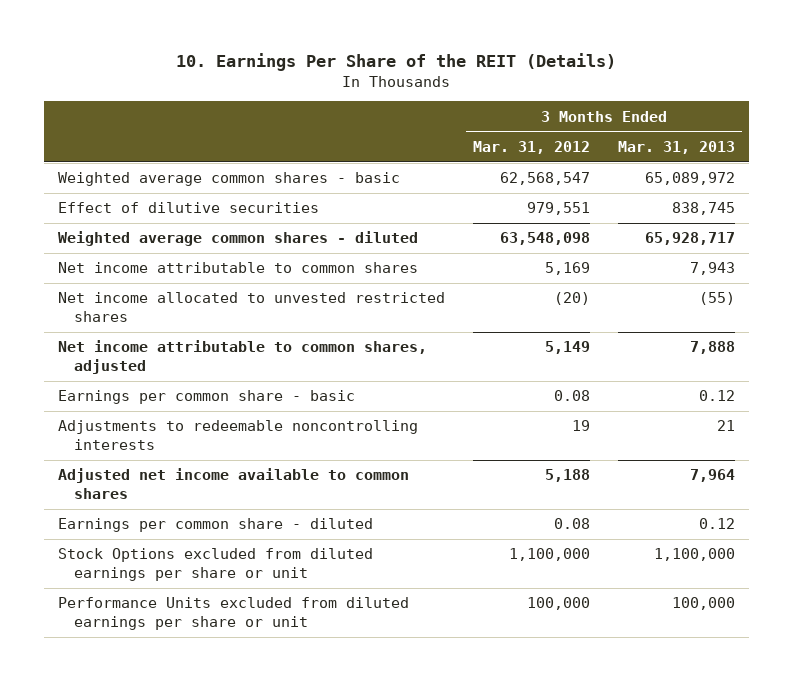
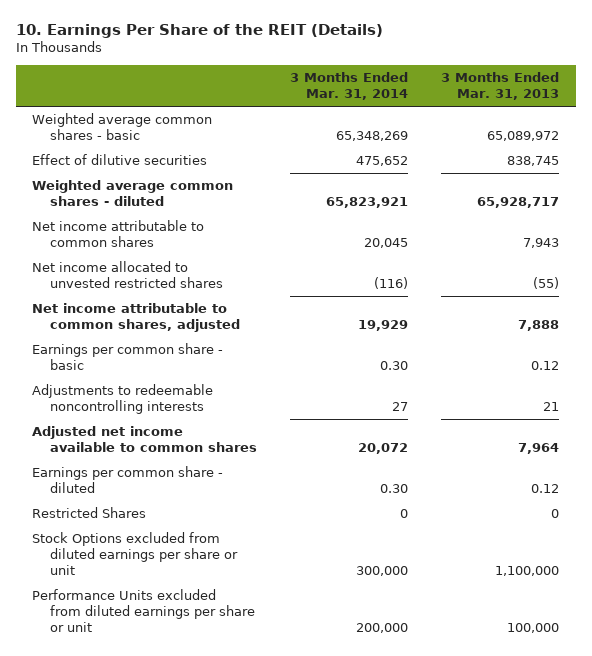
[472,140,590,154] Mar. 31, 2012 -> none
none -> [290,72,409,101] 3 Months Ended Mar. 31, 2014
none -> [32,507,147,519] Restricted Shares

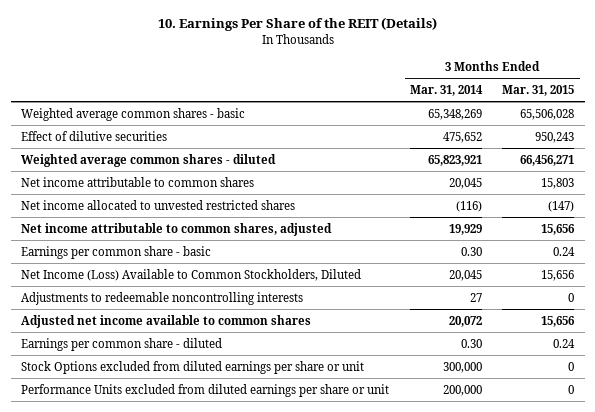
[441,72,560,101] 3 Months Ended Mar. 31, 2013 -> none
none -> [502,85,575,97] Mar. 31, 2015
none -> [20,268,361,281] Net Income (Loss) Available to Common Stockholders, Diluted
[32,507,147,519] Restricted Shares -> none

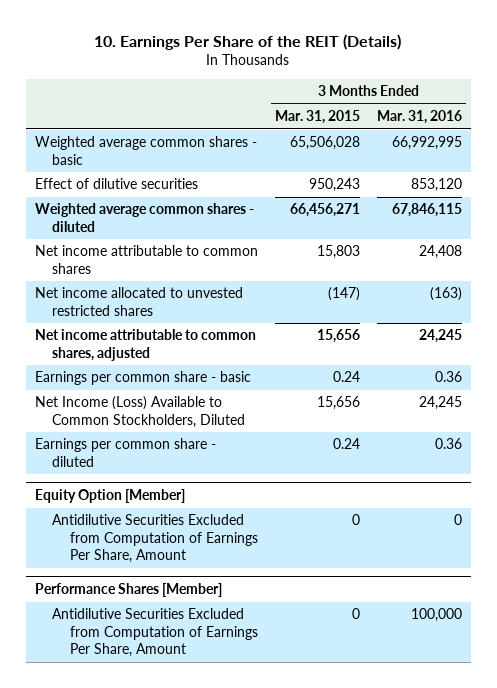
[409,85,483,97] Mar. 31, 2014 -> none
none -> [377,110,463,125] Mar. 31, 2016
[20,291,303,305] Adjustments to redeemable noncontrolling interests -> none
[20,314,311,328] Adjusted net income available to common shares -> none
[20,360,364,374] Stock Options excluded from diluted earnings per share or unit -> none
[20,383,389,397] Performance Units excluded from diluted earnings per share or unit -> none
none -> [34,489,185,504] Equity Option [Member]
none -> [52,514,258,564] Antidilutive Securities Excluded from Computation of Earnings Per Share, Amount
none -> [34,583,222,598] Performance Shares [Member]
none -> [52,608,258,658] Antidilutive Securities Excluded from Computation of Earnings Per Share, Amount

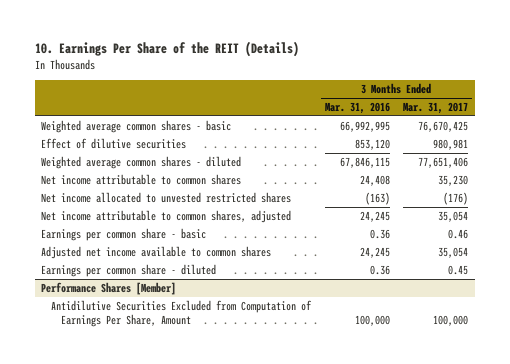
[275,110,361,125] Mar. 31, 2015 -> none
none -> [403,101,469,114] Mar. 31, 2017
[34,396,246,428] Net Income (Loss) Available to Common Stockholders, Diluted -> [41,245,272,259] Adjusted net income available to common shares
[34,489,185,504] Equity Option [Member] -> none
[52,514,258,564] Antidilutive Securities Excluded from Computation of Earnings Per Share, Amount -> none

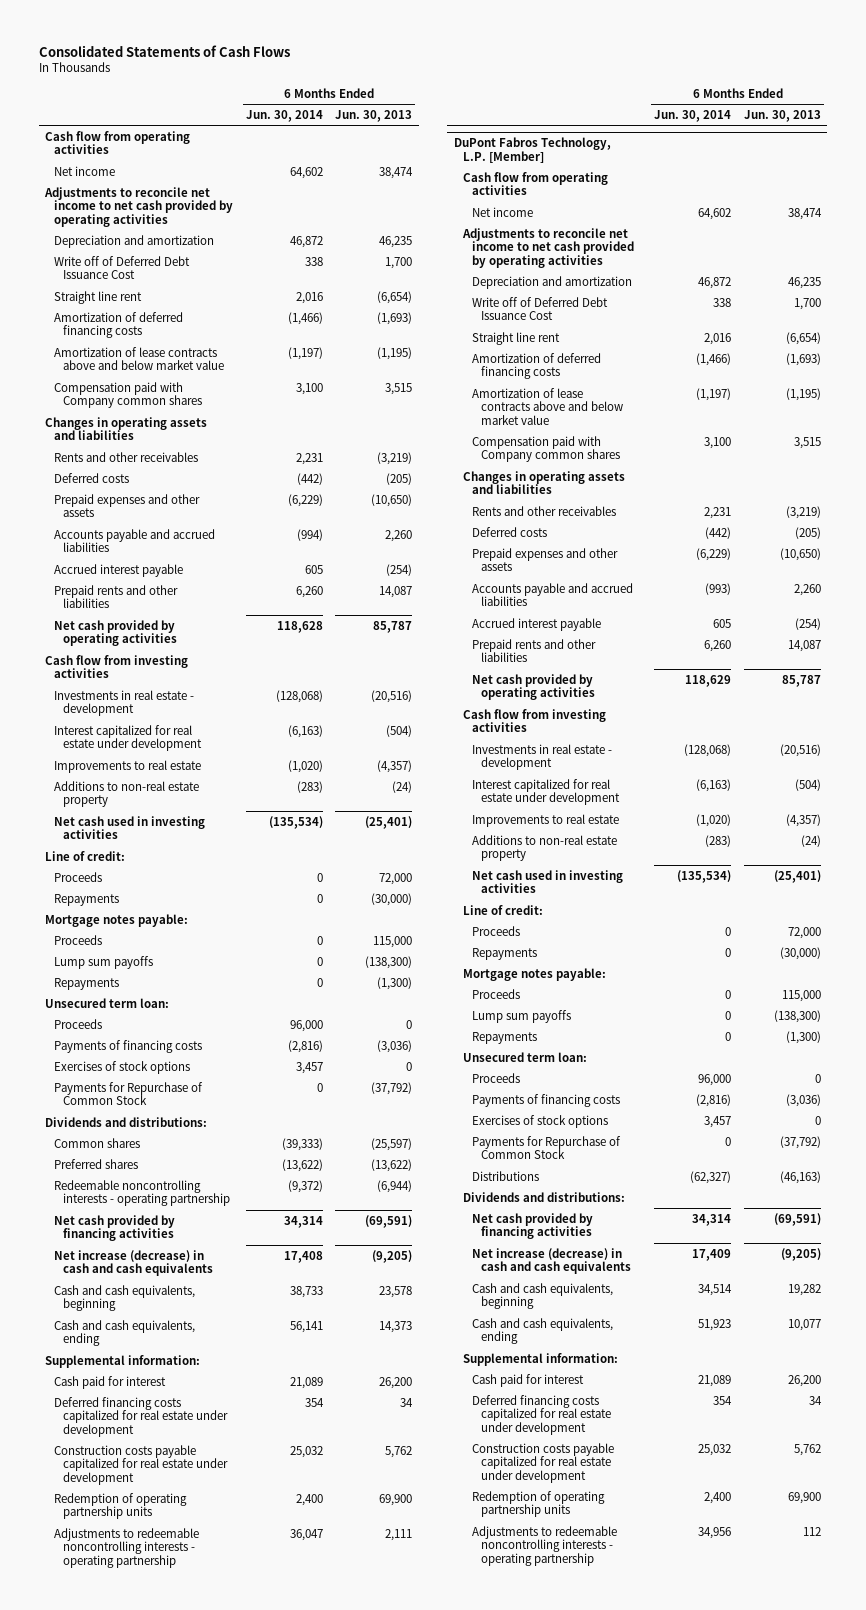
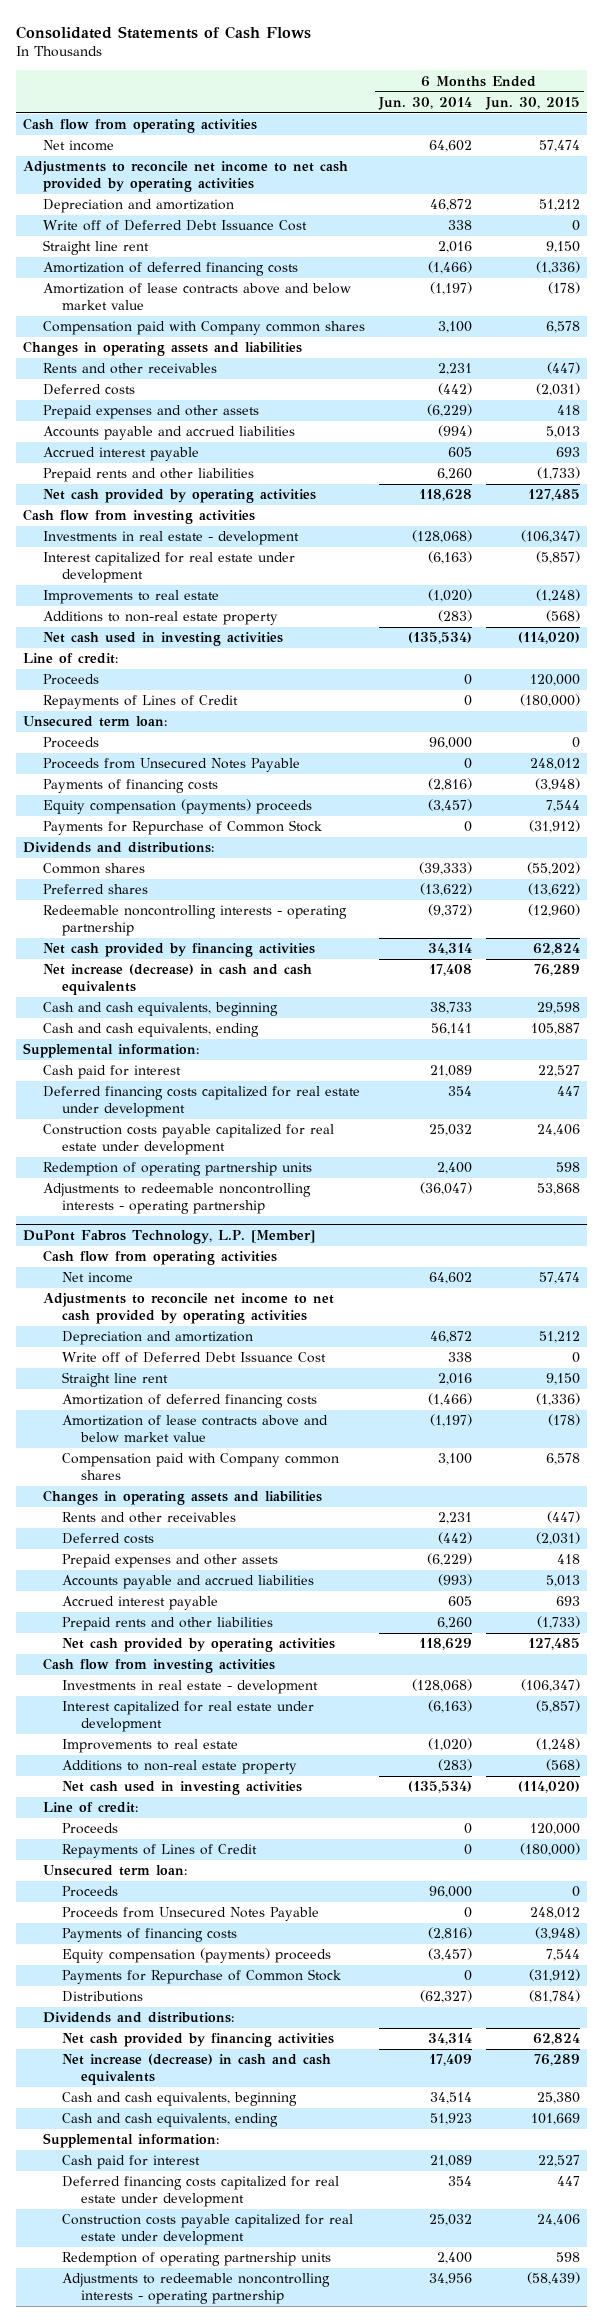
[335,109,413,122] Jun. 30, 2013 -> none
none -> [485,97,581,111] Jun. 30, 2015
[45,913,189,927] Mortgage notes payable: -> none
[54,934,103,945] Proceeds -> none
[54,955,154,969] Lump sum payoffs -> none
[54,977,120,990] Repayments -> none
[54,893,120,906] Repayments -> [42,695,238,710] Repayments of Lines of Credit
none -> [42,758,300,773] Proceeds from Unsecured Notes Payable
[54,1060,191,1074] Exercises of stock options -> none
none -> [42,799,312,815] Equity compensation (payments) proceeds
[289,1528,323,1541] 36,047 -> [419,1182,472,1196] (36,047)
[462,967,606,981] Mortgage notes payable: -> none
[471,988,520,999] Proceeds -> none
[471,1009,571,1023] Lump sum payoffs -> none
[471,1031,537,1044] Repayments -> none
[471,947,537,960] Repayments -> [61,1844,257,1859] Repayments of Lines of Credit
none -> [61,1907,319,1922] Proceeds from Unsecured Notes Payable
[471,1114,608,1128] Exercises of stock options -> none
none -> [61,1948,331,1964] Equity compensation (payments) proceeds

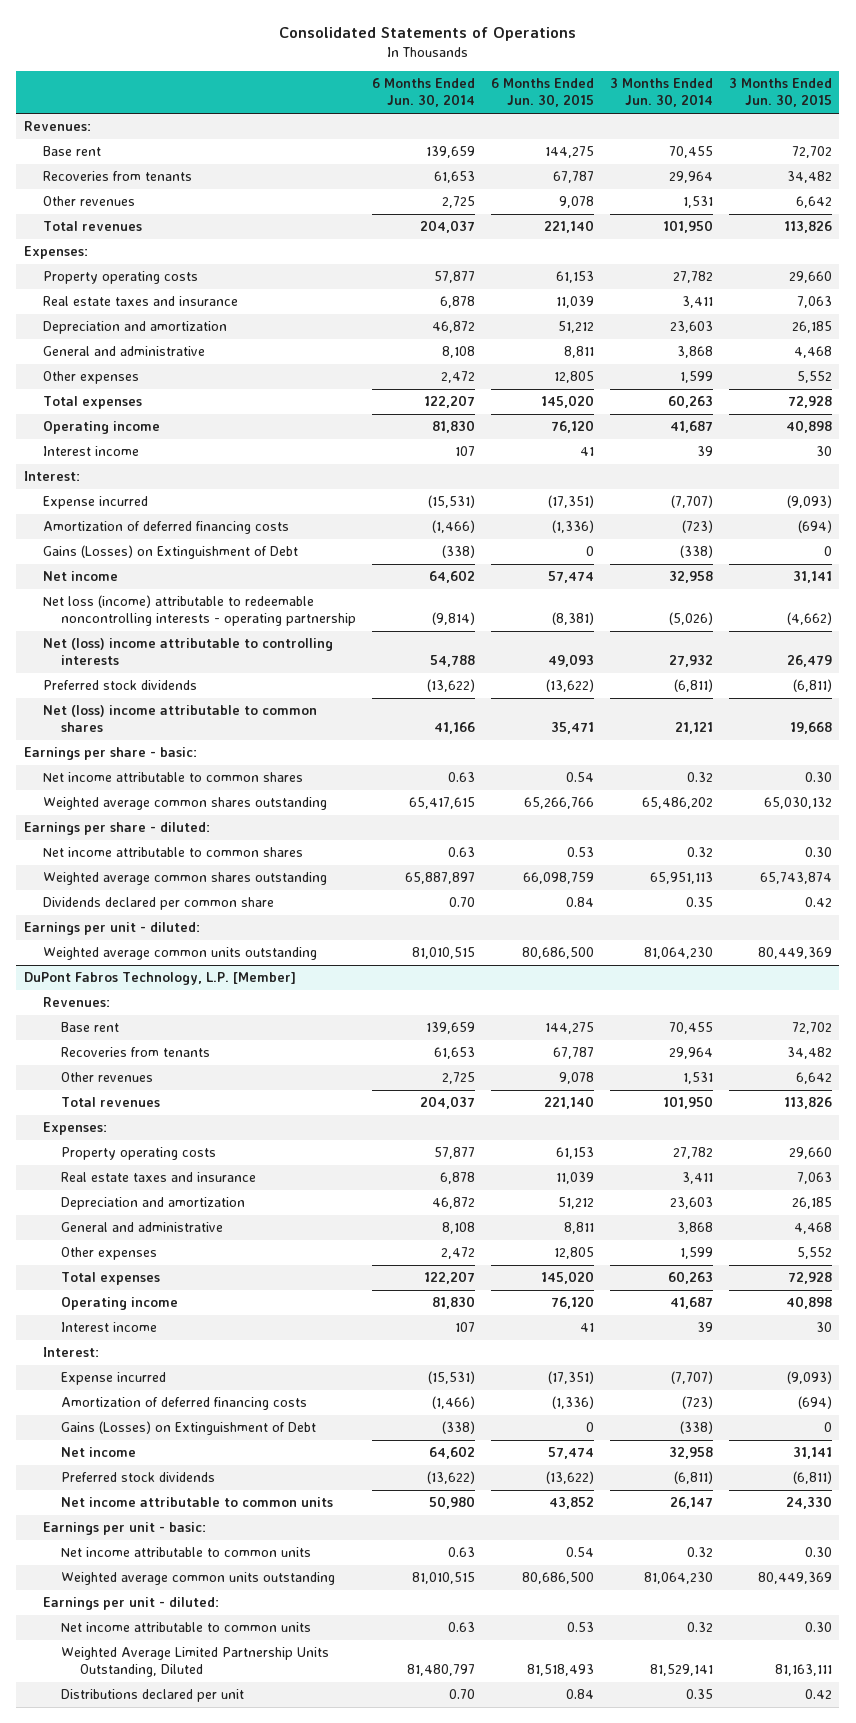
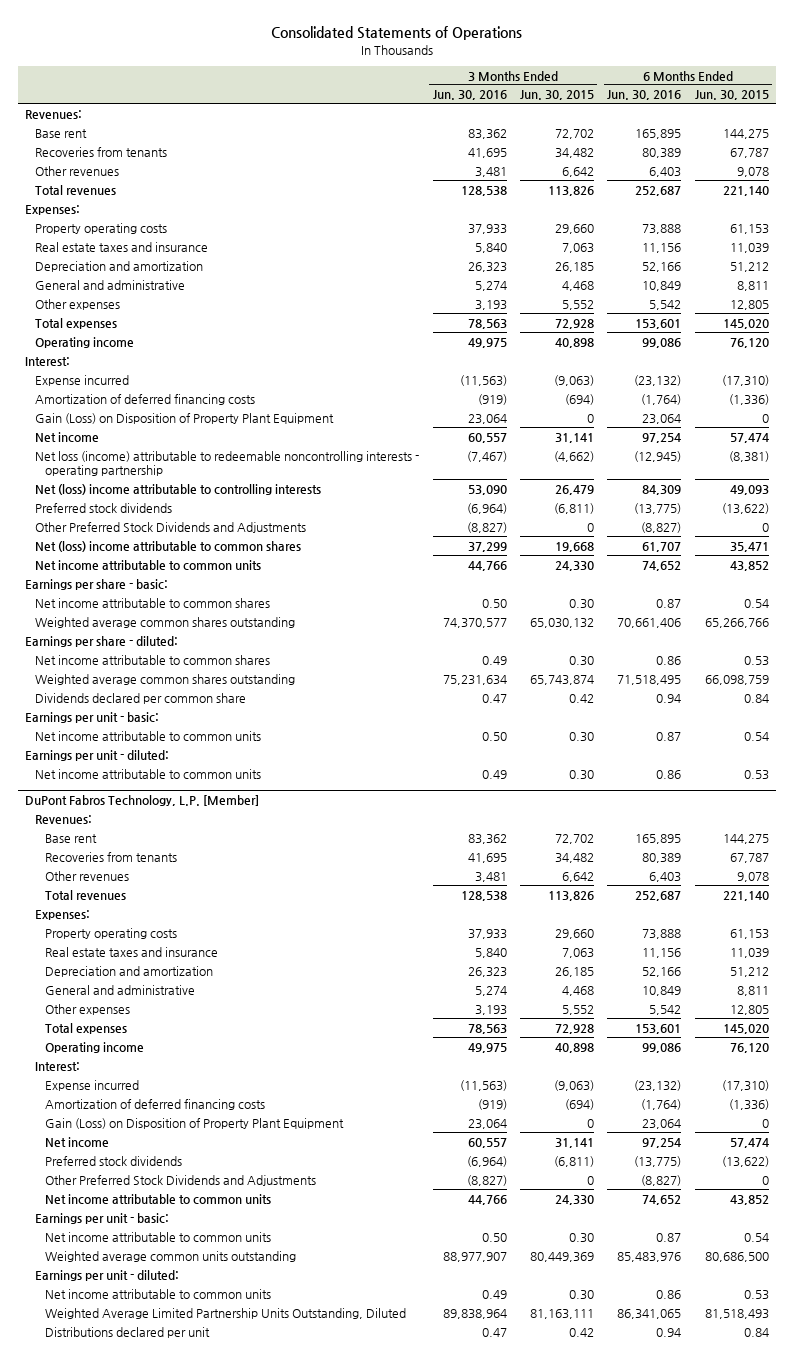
[372,78,476,108] 6 Months Ended Jun. 30, 2014 -> none
[609,78,713,108] 3 Months Ended Jun. 30, 2014 -> none
none -> [432,90,507,101] Jun. 30, 2016
none -> [607,90,682,101] Jun. 30, 2016
[42,446,139,457] Interest income -> none
[547,495,594,509] (17,351) -> [721,374,769,386] (17,310)
[786,495,832,509] (9,093) -> [553,374,594,386] (9,063)
[42,545,298,560] Gains (Losses) on Extinguishment of Debt -> none
none -> [35,412,335,424] Gain (Loss) on Disposition of Property Plant Equipment
none -> [35,521,307,533] Other Preferred Stock Dividends and Adjustments
none -> [35,559,262,570] Net income attributable to common units
none -> [25,711,160,723] Earnings per unit - basic:
none -> [35,730,262,741] Net income attributable to common units
[42,947,317,961] Weighted average common units outstanding -> none
none -> [35,768,262,779] Net income attributable to common units
[61,1322,158,1333] Interest income -> none
[547,1371,594,1385] (17,351) -> [721,1079,769,1091] (17,310)
[786,1371,832,1385] (9,093) -> [553,1079,594,1091] (9,063)
[61,1421,317,1436] Gains (Losses) on Extinguishment of Debt -> none
none -> [44,1117,344,1129] Gain (Loss) on Disposition of Property Plant Equipment
none -> [44,1174,316,1186] Other Preferred Stock Dividends and Adjustments

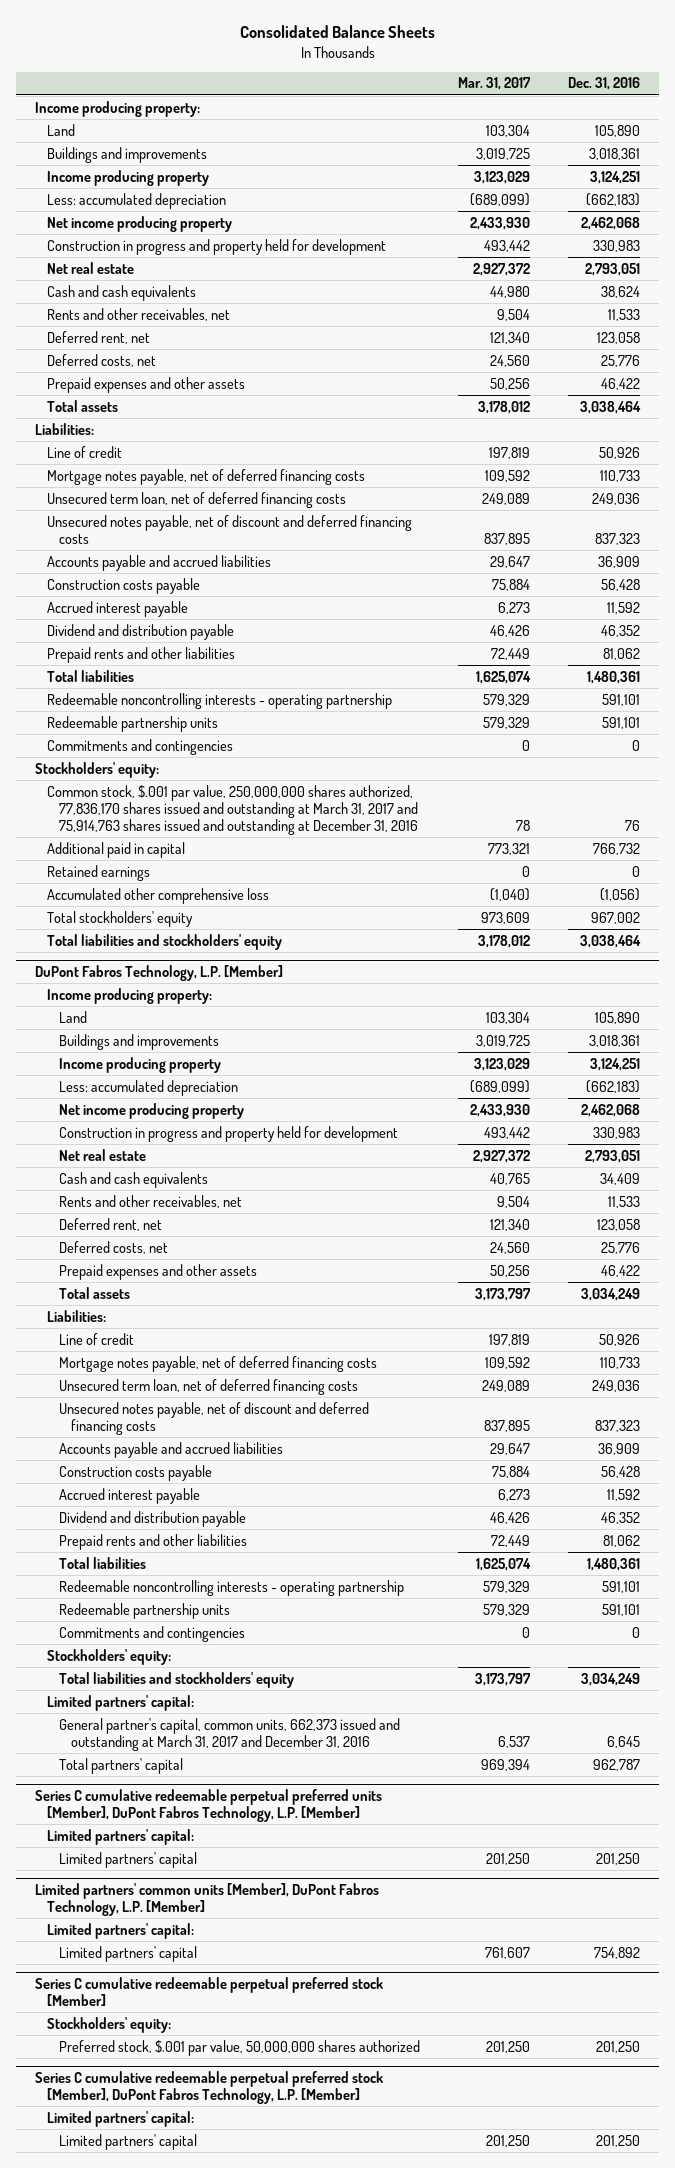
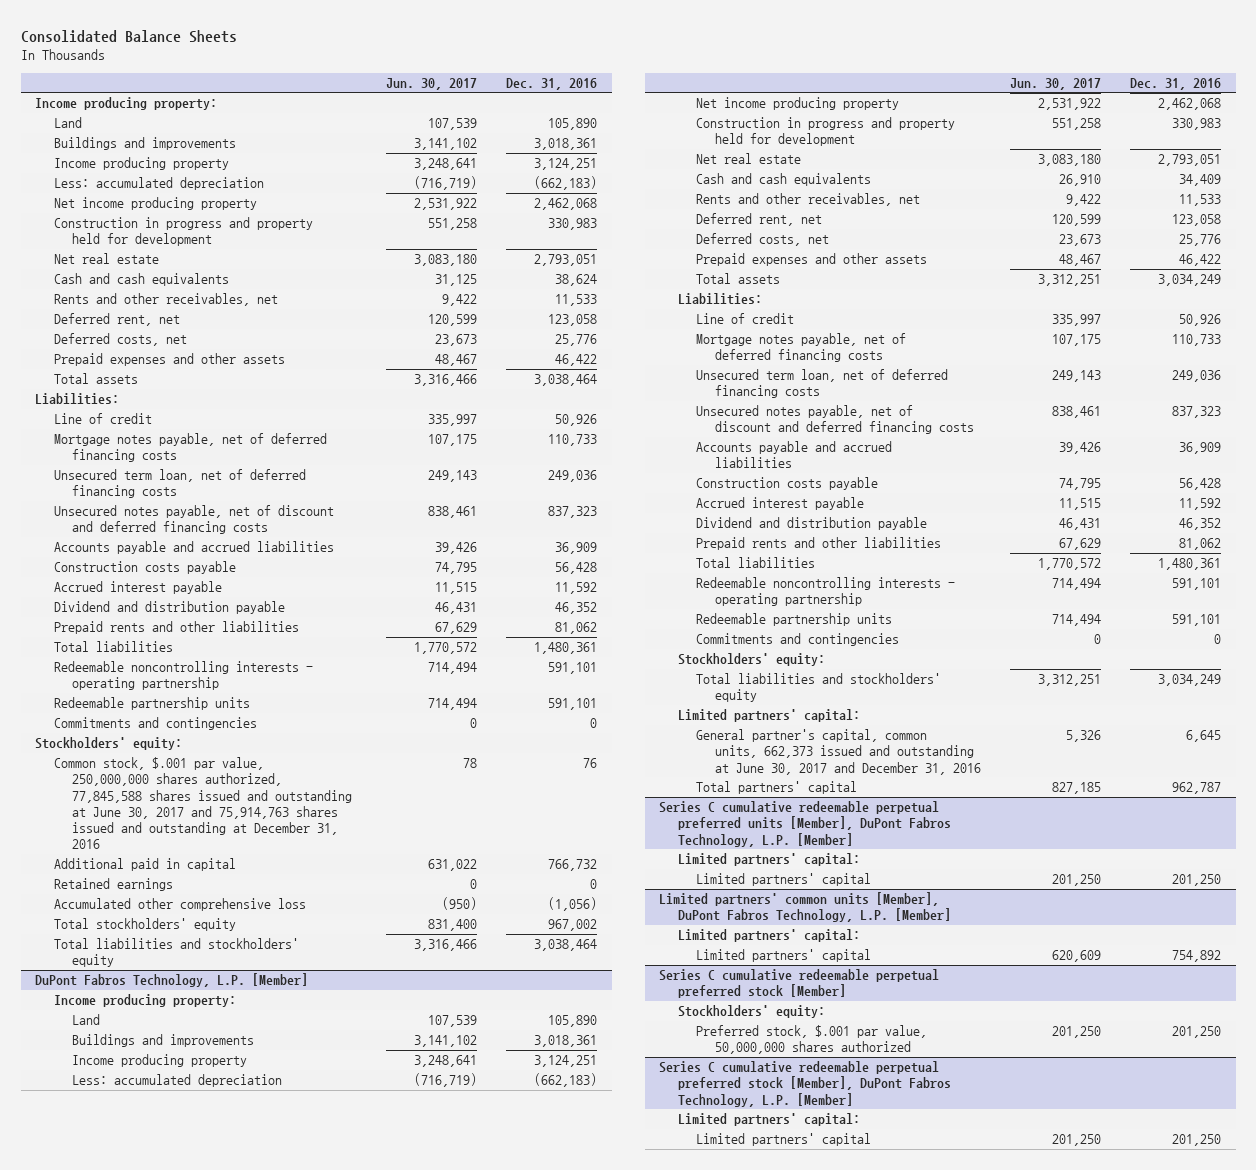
[458,77,532,91] Mar. 31, 2017 -> none
none -> [385,77,477,90] Jun. 30, 2017
[47,784,419,835] Common stock, $.001 par value, 250,000,000 shares authorized, 77,836,170 shares issued and outstanding at March 31, 2017 and 75,914,763 shares issued and outstanding at December 31, 2016 -> [53,757,353,850] Common stock, $.001 par value, 250,000,000 shares authorized, 77,845,588 shares issued and outstanding at June 30, 2017 and 75,914,763 shares issued and outstanding at December 31, 2016
[59,1717,401,1751] General partner's capital, common units, 662,373 issued and outstanding at March 31, 2017 and December 31, 2016 -> [696,729,981,775] General partner's capital, common units, 662,373 issued and outstanding at June 30, 2017 and December 31, 2016

